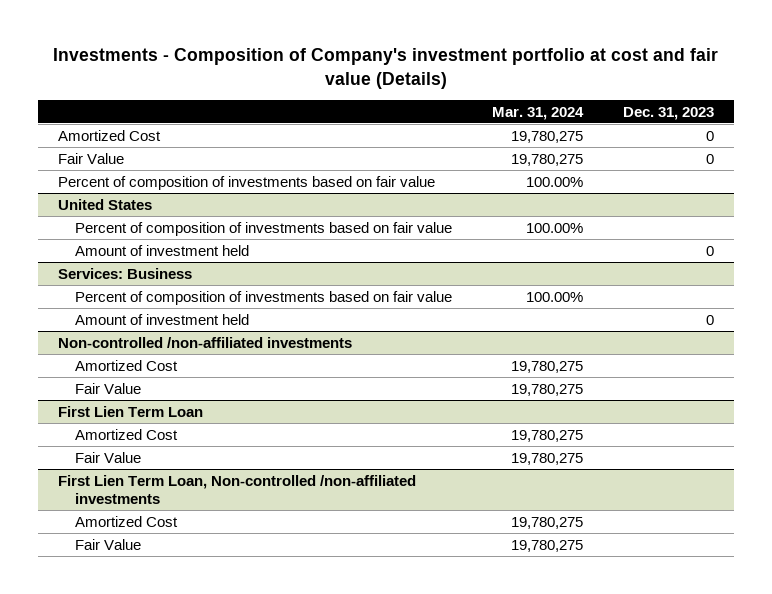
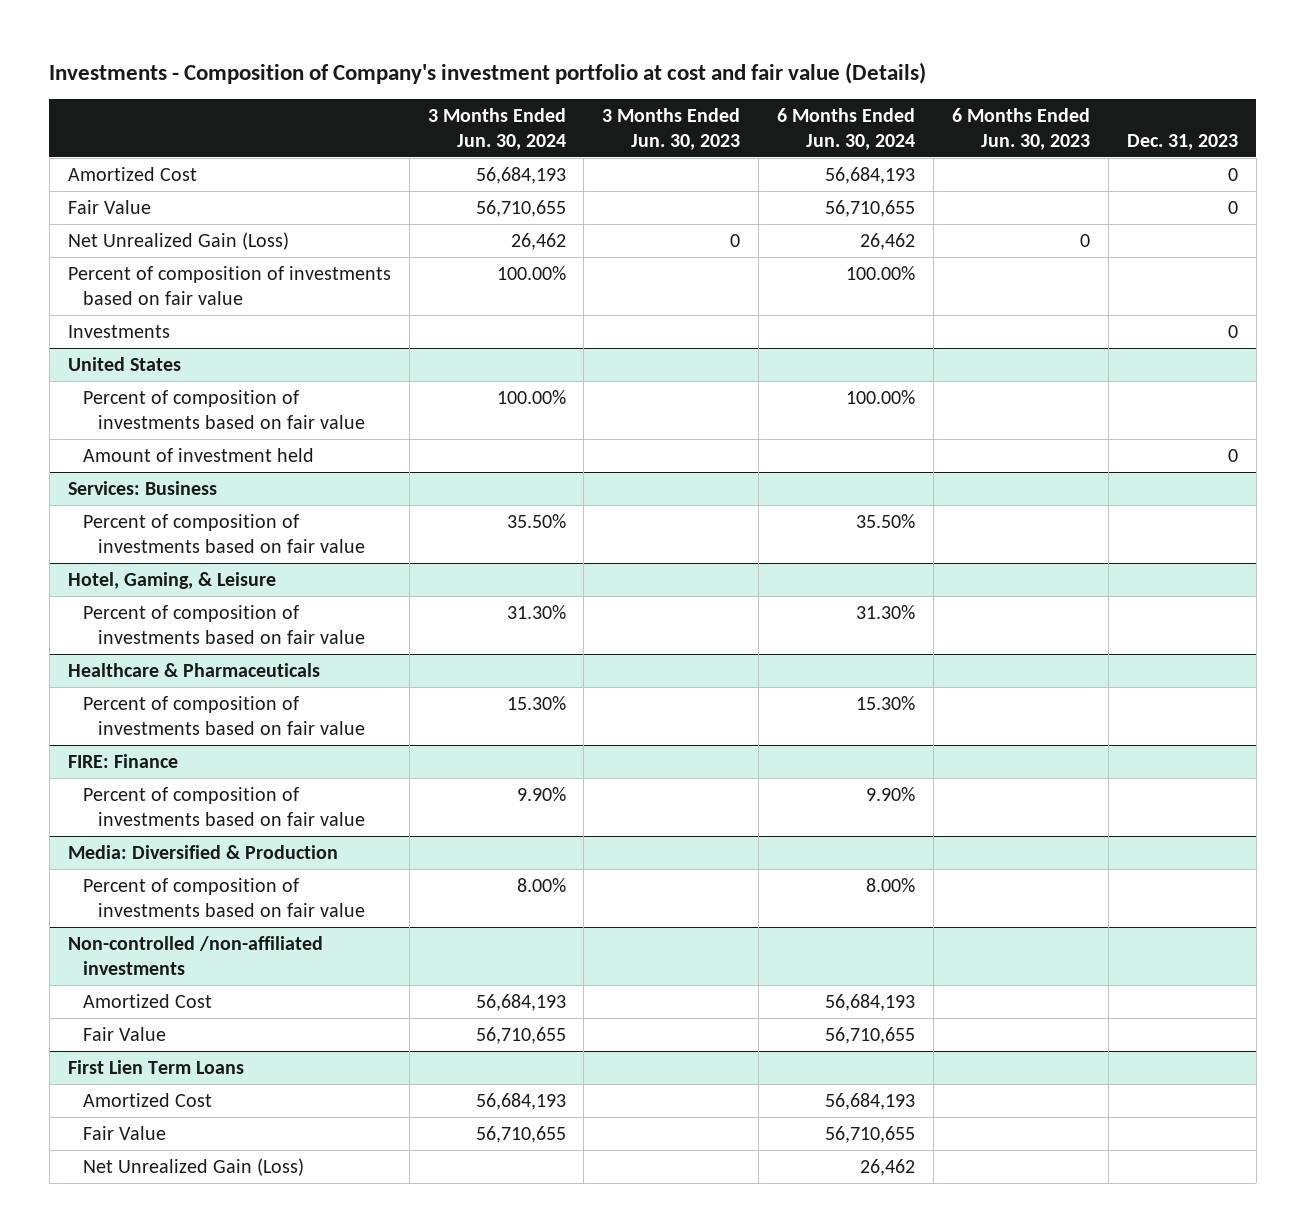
[492,106,585,120] Mar. 31, 2024 -> none
none -> [427,107,566,150] 3 Months Ended Jun. 30, 2024
none -> [602,107,741,150] 3 Months Ended Jun. 30, 2023
none -> [777,107,916,150] 6 Months Ended Jun. 30, 2024
none -> [951,107,1090,150] 6 Months Ended Jun. 30, 2023
none -> [67,231,289,250] Net Unrealized Gain (Loss)
none -> [67,324,170,338] Investments
[75,313,250,325] Amount of investment held -> none
none -> [67,571,276,589] Hotel, Gaming, & Leisure
none -> [83,604,366,644] Percent of composition of investments based on fair value
none -> [67,662,320,677] Healthcare & Pharmaceuticals
none -> [83,695,366,735] Percent of composition of investments based on fair value
none -> [67,753,178,768] FIRE: Finance
none -> [83,786,366,826] Percent of composition of investments based on fair value
none -> [67,844,338,859] Media: Diversified & Production
none -> [83,877,366,917] Percent of composition of investments based on fair value
[57,405,203,417] First Lien Term Loan -> [67,1059,244,1074] First Lien Term Loans
[57,474,416,504] First Lien Term Loan, Non-controlled /non-affiliated investments -> none
[75,515,179,527] Amortized Cost -> none
[75,538,142,550] Fair Value -> none
none -> [83,1157,305,1176] Net Unrealized Gain (Loss)

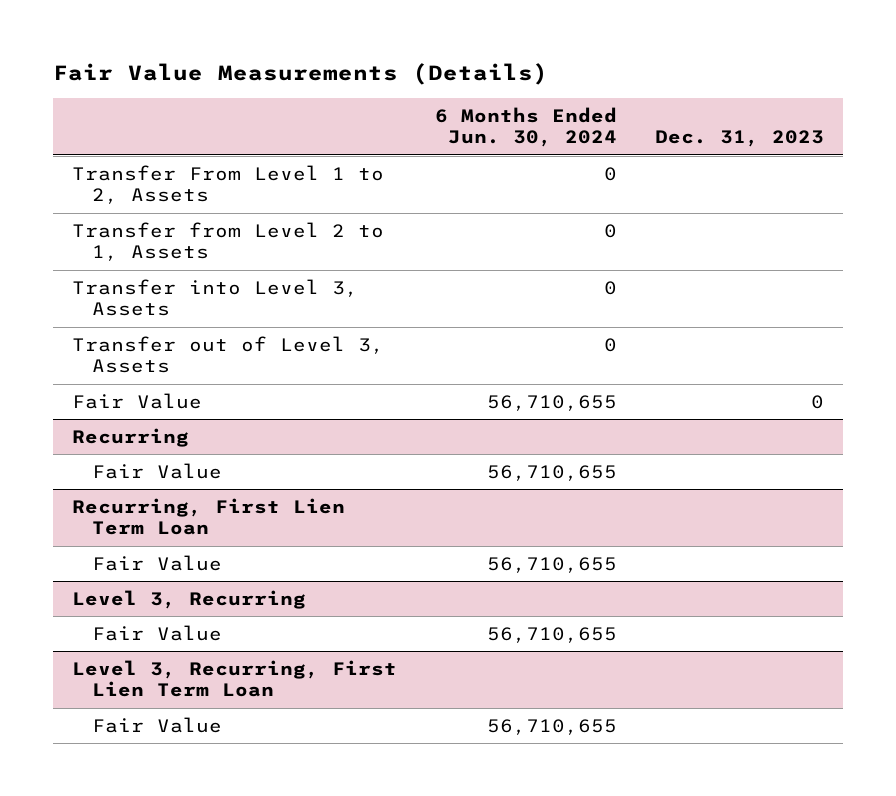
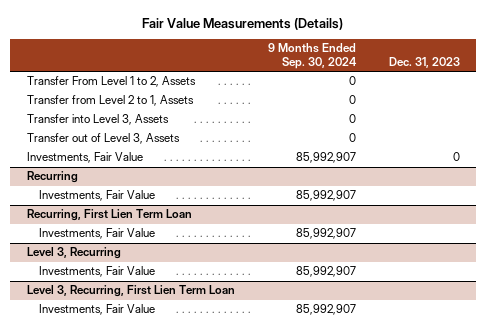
[434,106,617,148] 6 Months Ended Jun. 30, 2024 -> none
none -> [267,43,357,70] 9 Months Ended Sep. 30, 2024
[71,392,202,409] Fair Value -> [26,152,143,164] Investments, Fair Value
[92,462,223,479] Fair Value -> [39,190,156,202] Investments, Fair Value
[92,554,223,571] Fair Value -> [39,228,156,240] Investments, Fair Value
[92,624,223,641] Fair Value -> [39,266,156,278] Investments, Fair Value
[92,716,223,733] Fair Value -> [39,304,156,316] Investments, Fair Value

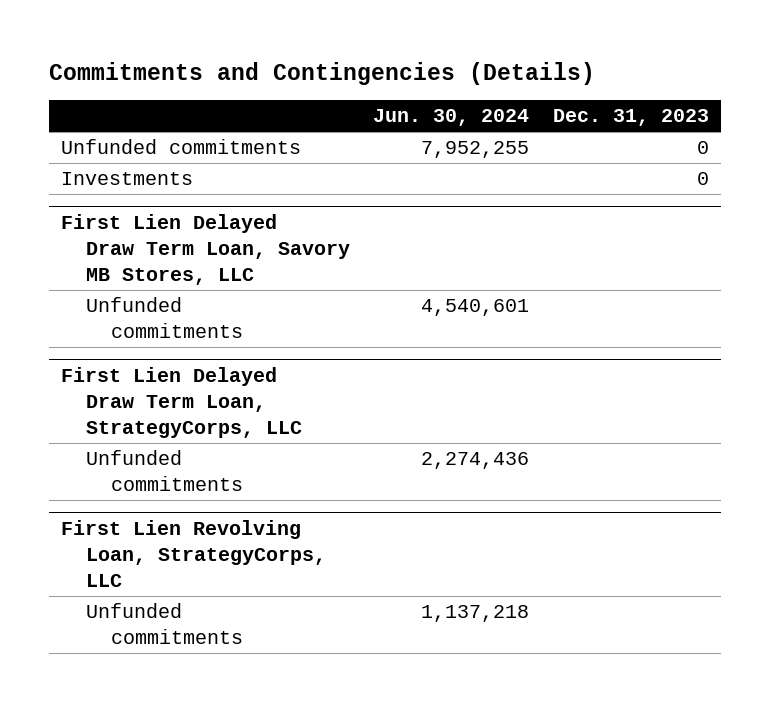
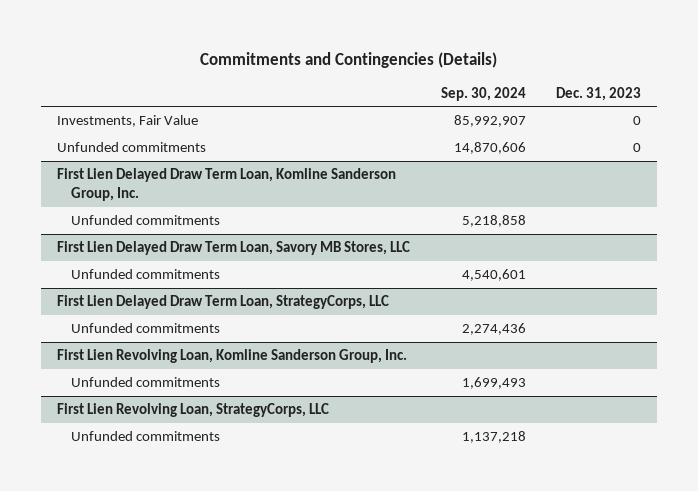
[373,109,530,127] Jun. 30, 2024 -> none
none -> [440,86,526,101] Sep. 30, 2024
none -> [56,115,198,128] Investments, Fair Value
[61,172,194,186] Investments -> none
none -> [56,168,396,202] First Lien Delayed Draw Term Loan, Komline Sanderson Group, Inc.
none -> [71,215,221,226] Unfunded commitments
none -> [56,349,407,364] First Lien Revolving Loan, Komline Sanderson Group, Inc.
none -> [71,377,221,388] Unfunded commitments

